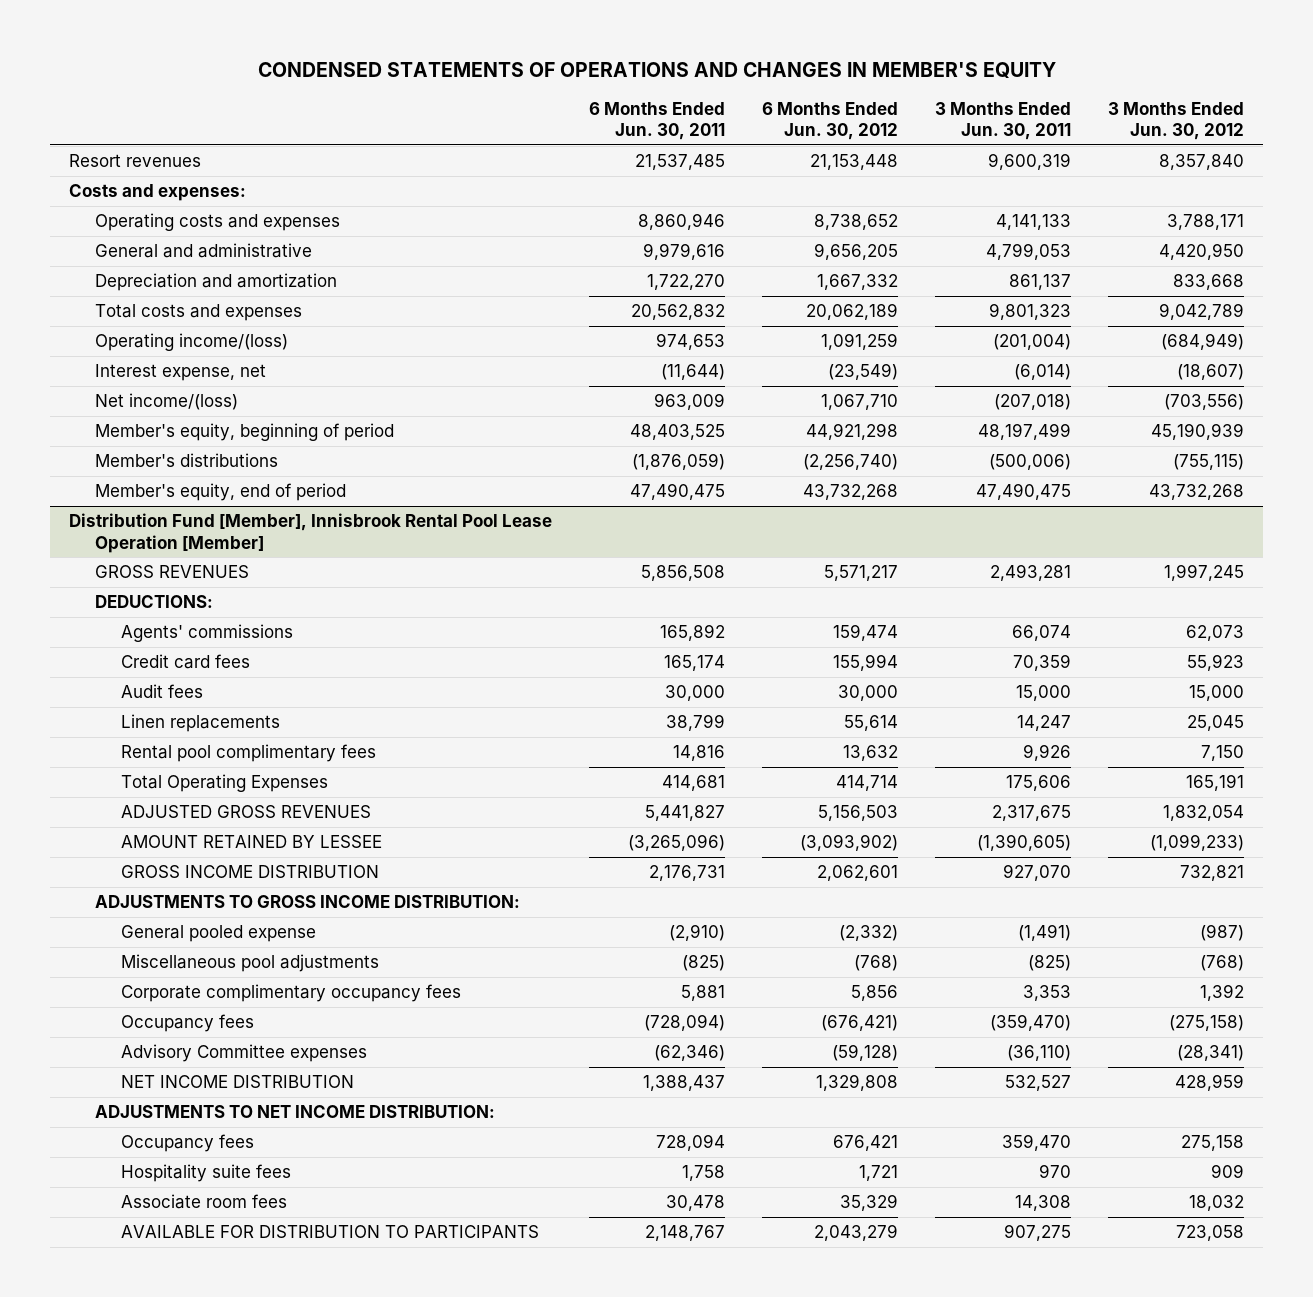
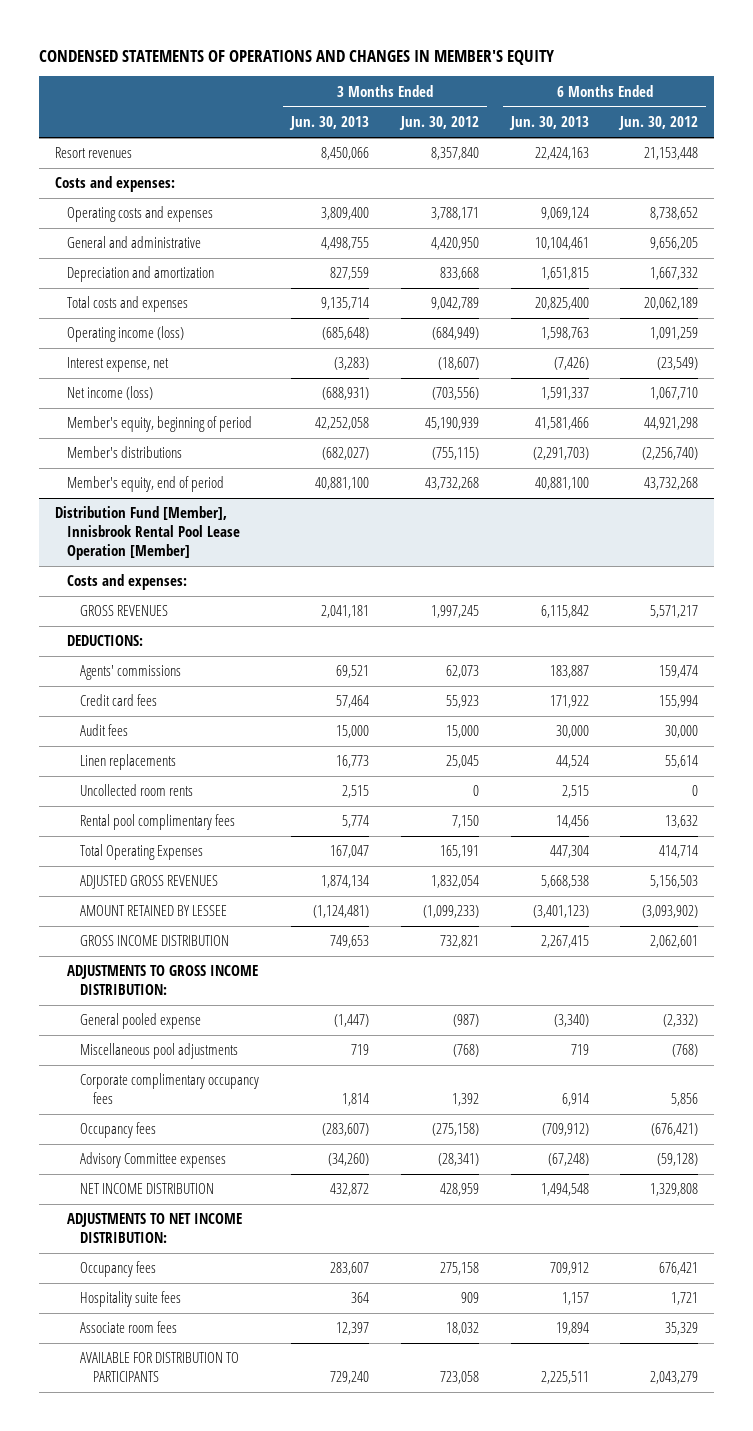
[588,101,725,141] 6 Months Ended Jun. 30, 2011 -> none
[935,101,1072,141] 3 Months Ended Jun. 30, 2011 -> none
none -> [288,116,369,131] Jun. 30, 2013
none -> [508,116,589,131] Jun. 30, 2013
[94,333,288,352] Operating income/(loss) -> [67,326,185,343] Operating income (loss)
[94,393,238,411] Net income/(loss) -> [67,386,154,401] Net income (loss)
none -> [67,574,188,591] Costs and expenses:
none -> [80,784,194,797] Uncollected room rents

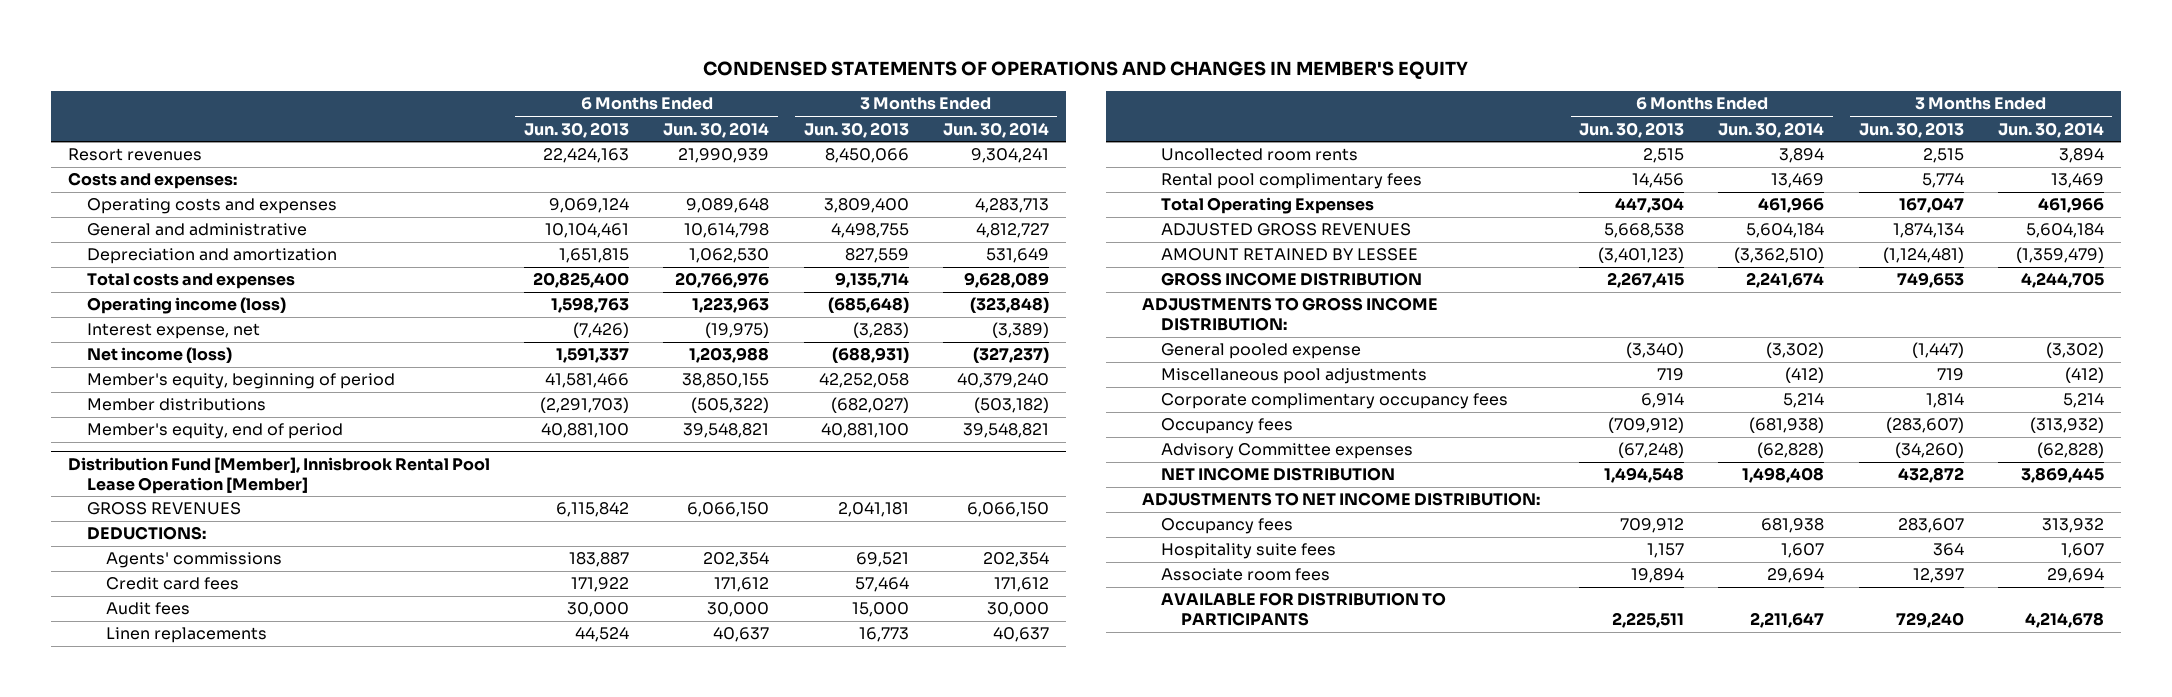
[398,116,479,131] Jun. 30, 2012 -> none
[618,116,699,131] Jun. 30, 2012 -> none
none -> [663,121,770,138] Jun. 30, 2014
none -> [942,121,1049,138] Jun. 30, 2014
[67,446,183,459] Member's distributions -> [86,398,266,412] Member distributions
[67,574,188,591] Costs and expenses: -> none

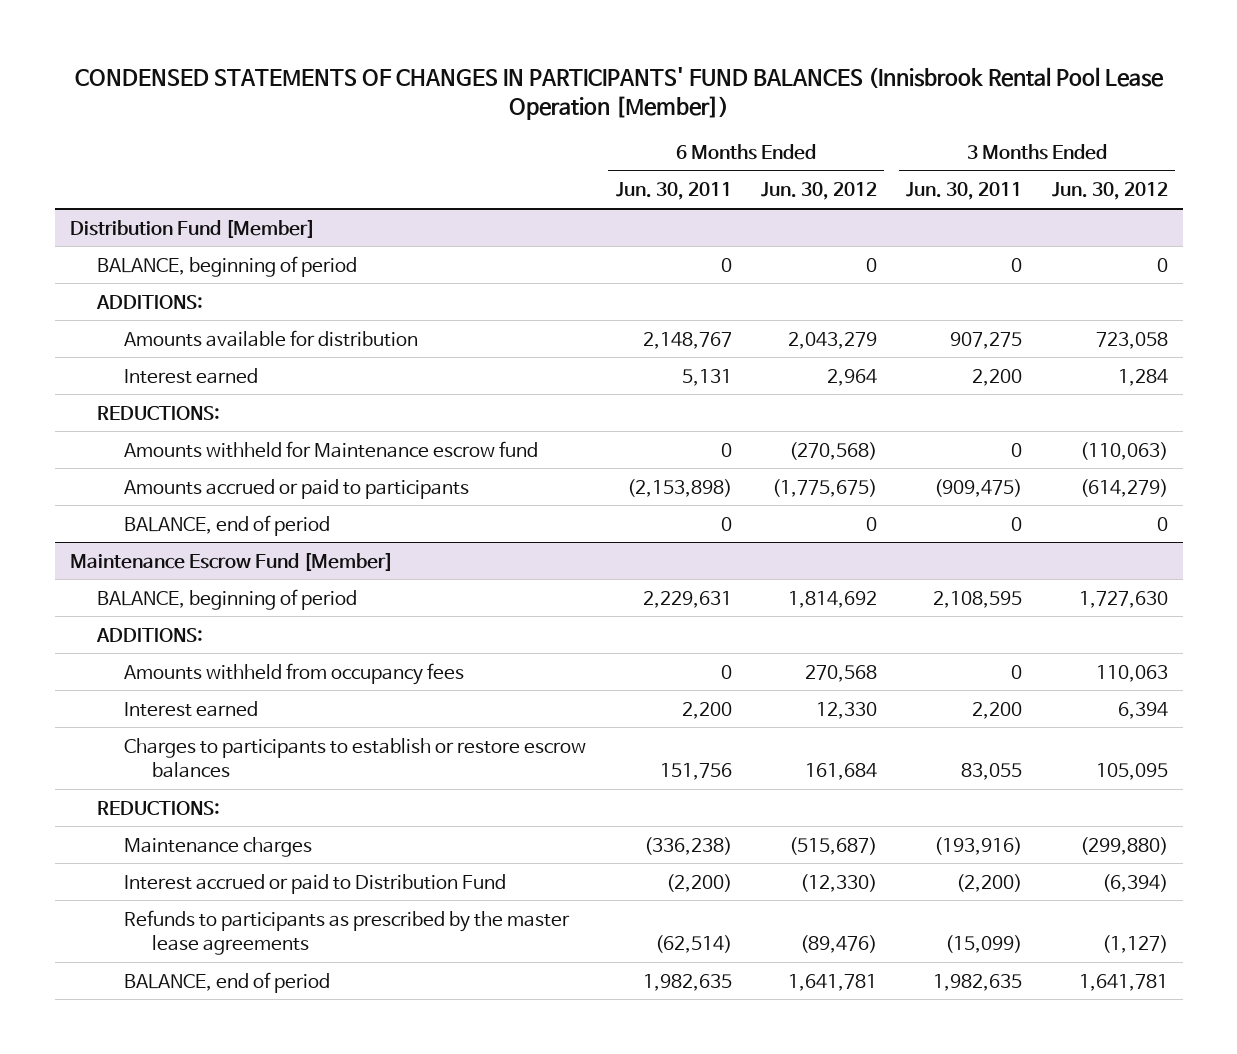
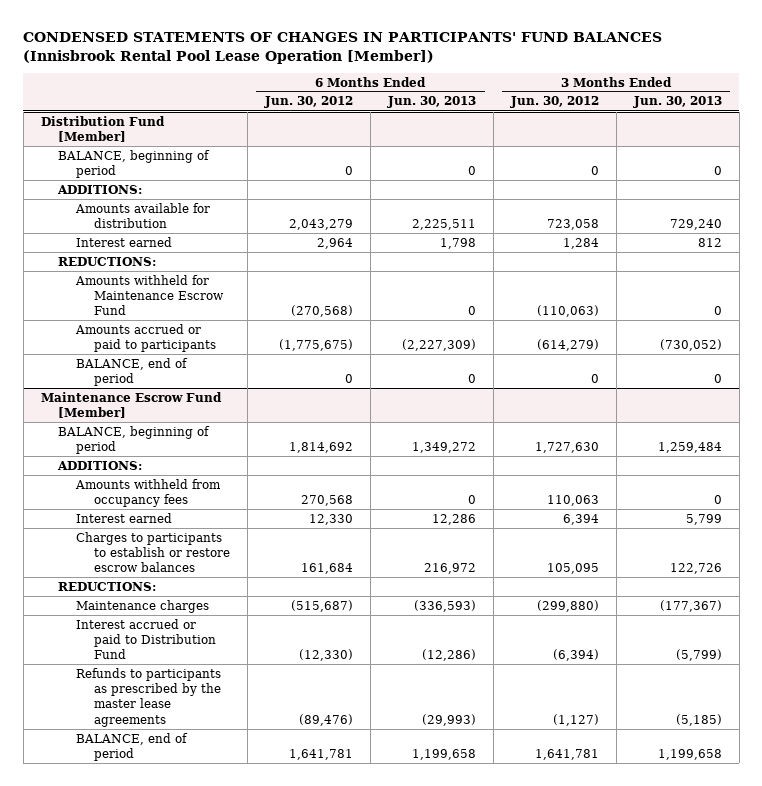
[615,182,732,201] Jun. 30, 2011 -> none
[906,182,1023,201] Jun. 30, 2011 -> none
none -> [386,96,476,109] Jun. 30, 2013
none -> [632,96,722,109] Jun. 30, 2013
[124,440,539,458] Amounts withheld for Maintenance escrow fund -> [75,274,225,316] Amounts withheld for Maintenance Escrow Fund

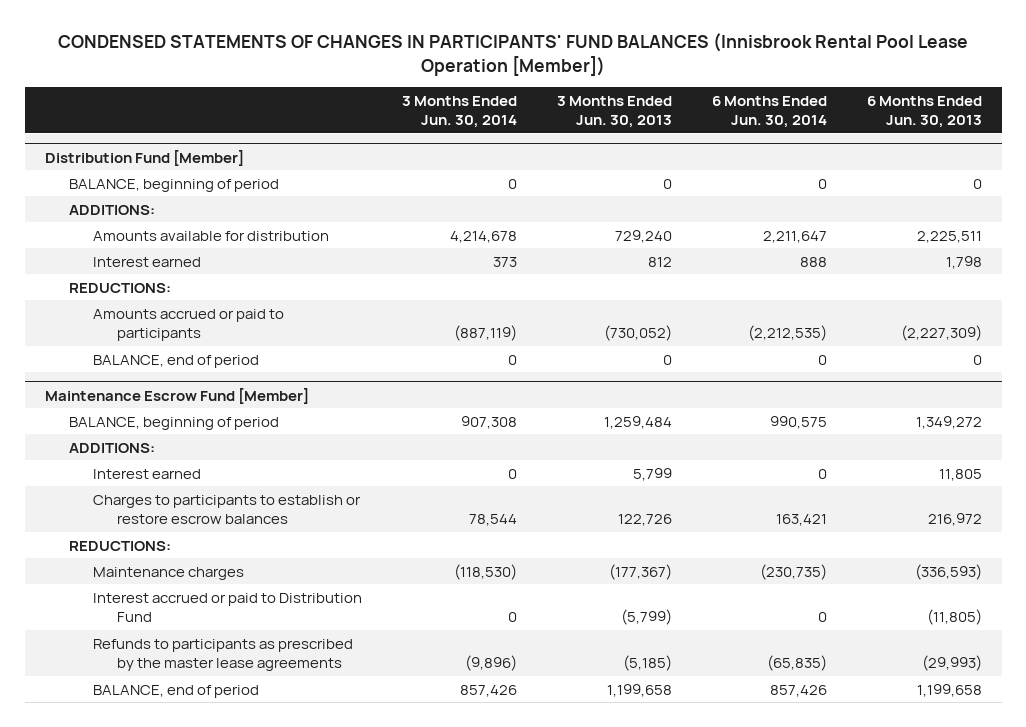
[263,96,353,109] Jun. 30, 2012 -> none
[509,96,599,109] Jun. 30, 2012 -> none
none -> [401,95,517,129] 3 Months Ended Jun. 30, 2014
none -> [711,95,827,129] 6 Months Ended Jun. 30, 2014
[75,274,225,316] Amounts withheld for Maintenance Escrow Fund -> none
[75,478,222,508] Amounts withheld from occupancy fees -> none
[431,513,476,525] 12,286 -> [938,468,982,481] 11,805
[421,649,476,662] (12,286) -> [926,609,982,626] (11,805)

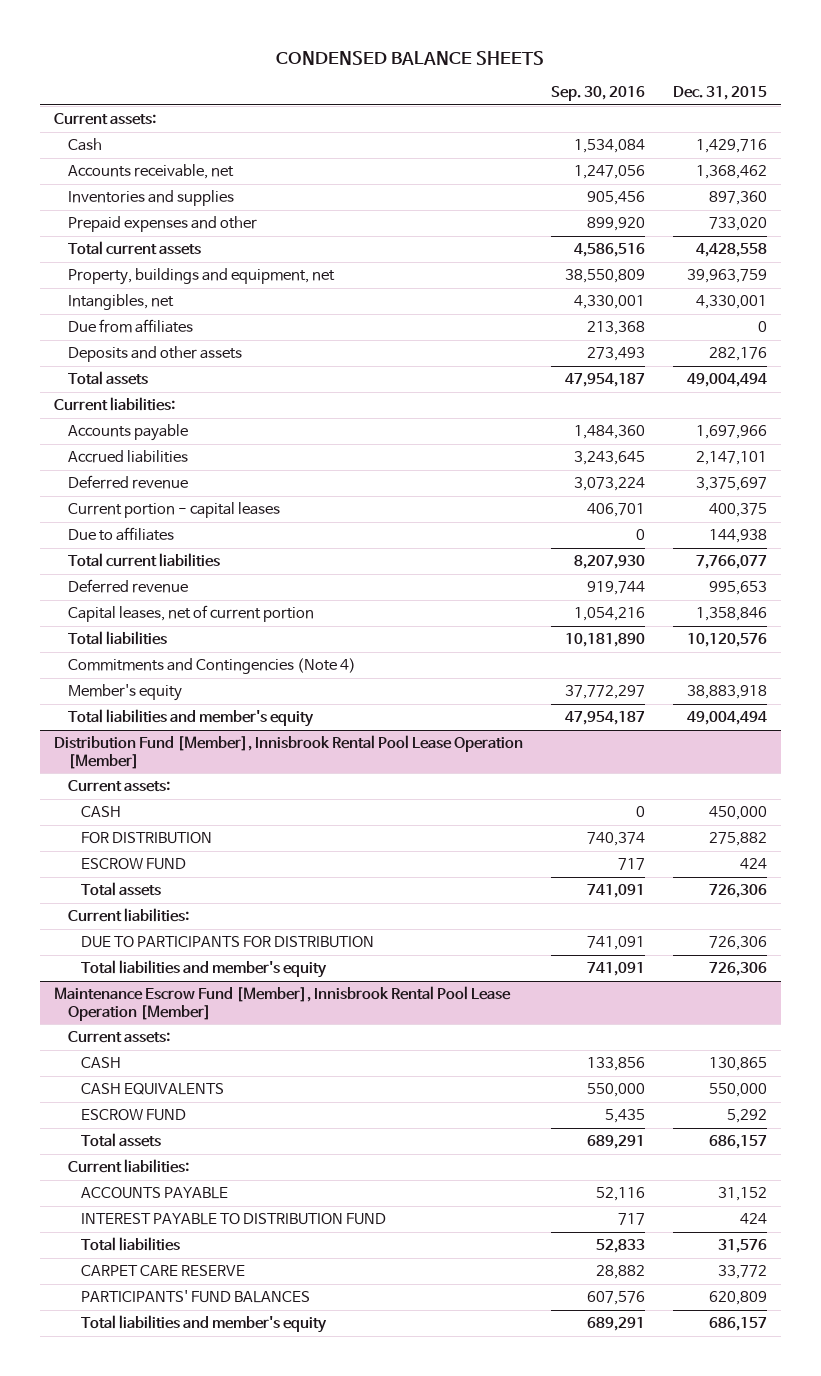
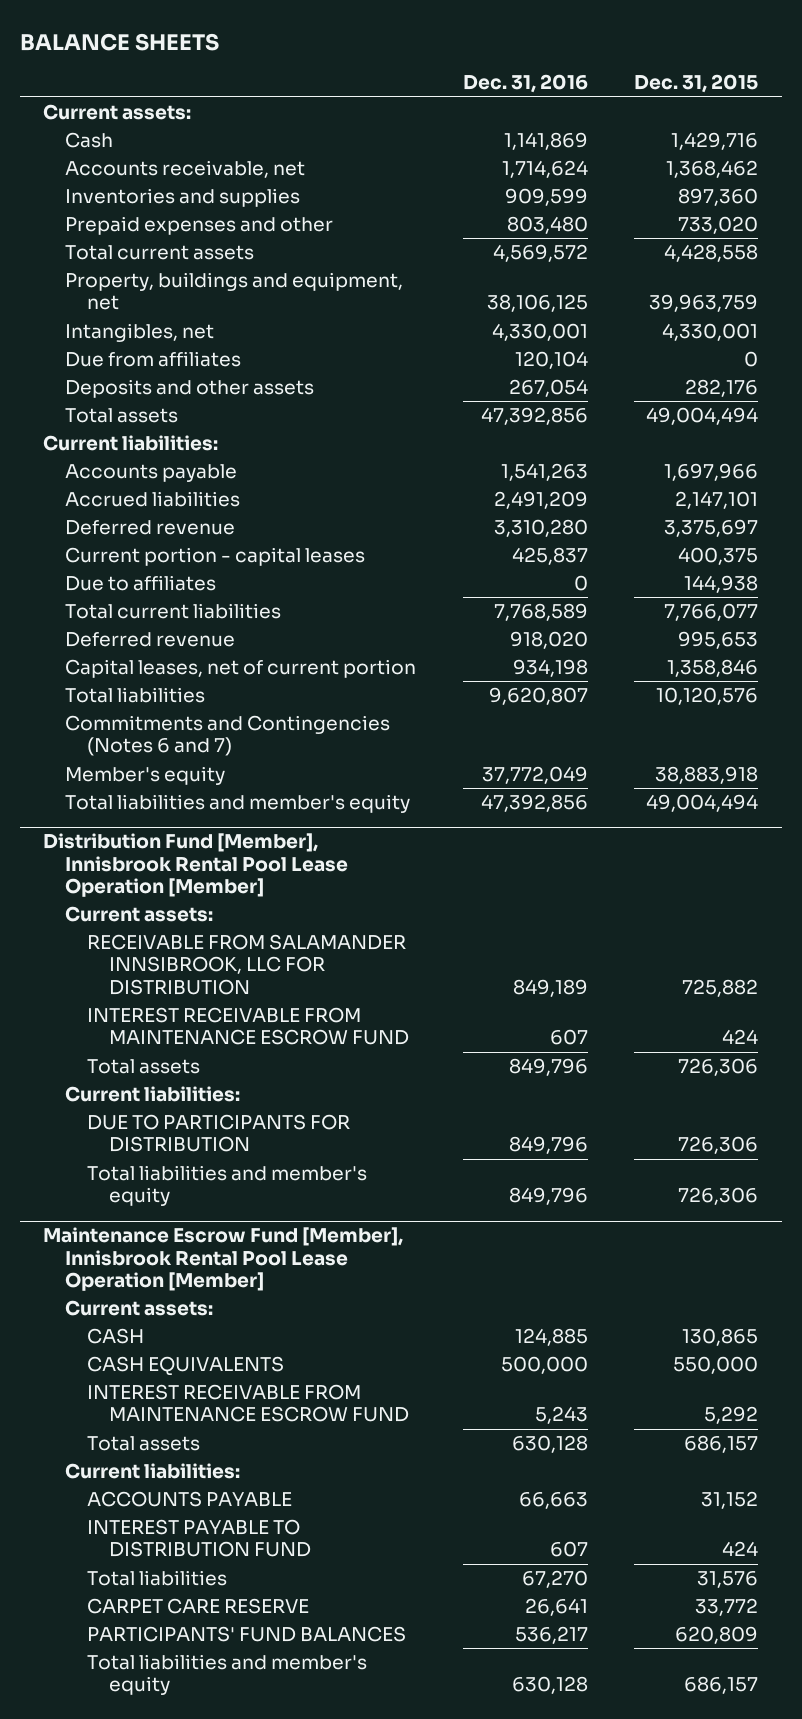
[276,50,545,65] CONDENSED BALANCE SHEETS -> [20,32,220,51] BALANCE SHEETS
[550,86,645,102] Sep. 30, 2016 -> none
none -> [462,74,588,94] Dec. 31, 2016
[67,658,356,675] Commitments and Contingencies (Note 4) -> [65,714,391,757] Commitments and Contingencies (Notes 6 and 7)
[81,806,122,818] CASH -> none
[81,832,213,845] FOR DISTRIBUTION -> [87,933,407,995] RECEIVABLE FROM SALAMANDER INNSIBROOK, LLC FOR DISTRIBUTION
[708,832,767,847] 275,882 -> [682,978,759,997] 725,882
[81,858,187,871] ESCROW FUND -> [87,1006,410,1046] INTEREST RECEIVABLE FROM MAINTENANCE ESCROW FUND
[81,1109,187,1122] ESCROW FUND -> [87,1383,410,1423] INTEREST RECEIVABLE FROM MAINTENANCE ESCROW FUND

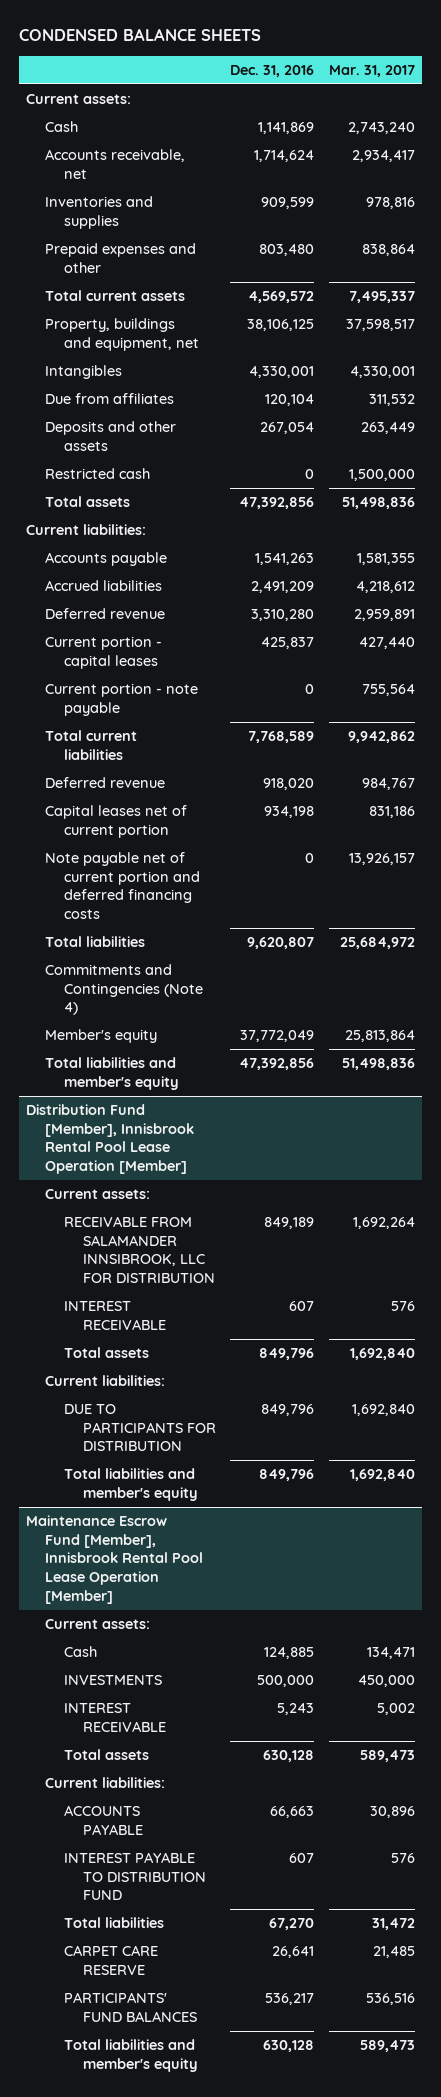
[20,32,220,51] BALANCE SHEETS -> [18,28,261,42] CONDENSED BALANCE SHEETS
[634,74,759,94] Dec. 31, 2015 -> none
none -> [329,64,416,77] Mar. 31, 2017
[65,322,215,342] Intangibles, net -> [44,365,122,380] Intangibles
none -> [44,468,150,480] Restricted cash
[65,574,217,591] Due to affiliates -> none
none -> [44,683,198,716] Current portion - note payable
[65,658,417,678] Capital leases, net of current portion -> [44,805,187,838] Capital leases net of current portion
none -> [44,852,200,920] Note payable net of current portion and deferred financing costs
[65,714,391,757] Commitments and Contingencies (Notes 6 and 7) -> [44,964,203,1016] Commitments and Contingencies (Note 4)
[87,1006,410,1046] INTEREST RECEIVABLE FROM MAINTENANCE ESCROW FUND -> [63,1301,166,1330] INTEREST RECEIVABLE
[87,1355,285,1376] CASH EQUIVALENTS -> none
[87,1327,145,1344] CASH -> [63,1646,97,1658] Cash
none -> [63,1675,162,1686] INVESTMENTS
[87,1383,410,1423] INTEREST RECEIVABLE FROM MAINTENANCE ESCROW FUND -> [63,1703,166,1732] INTEREST RECEIVABLE

